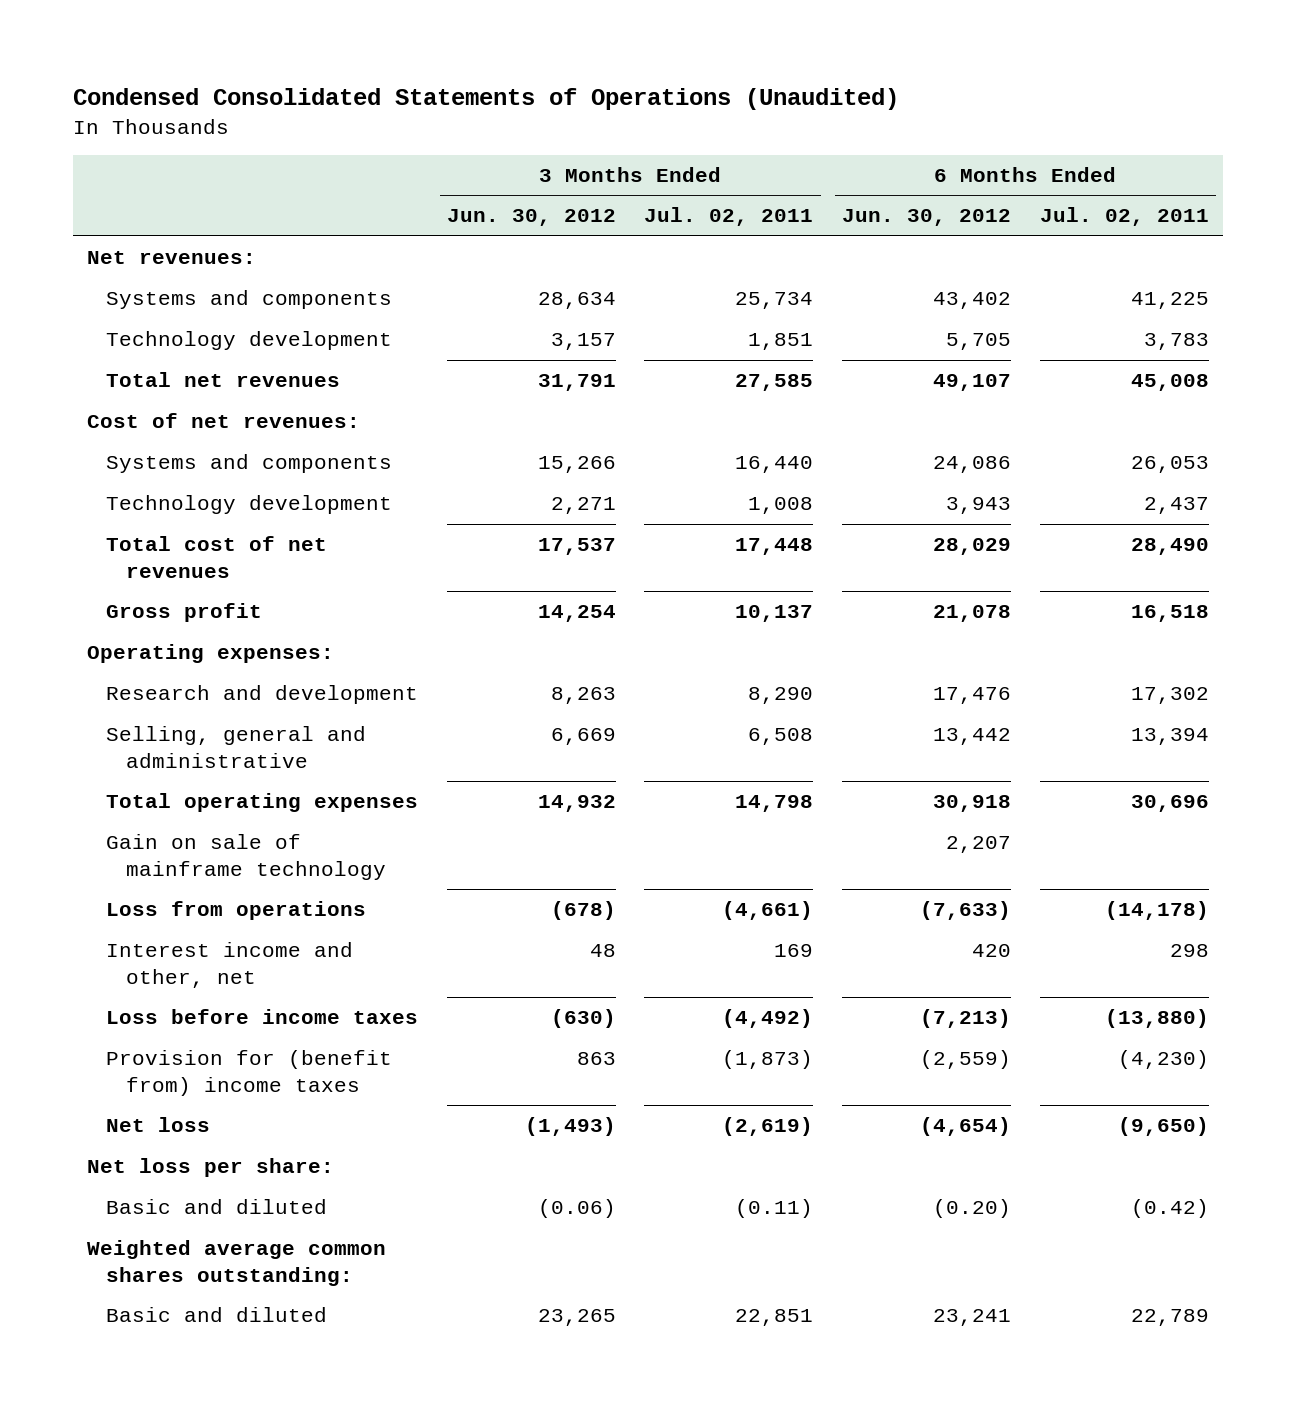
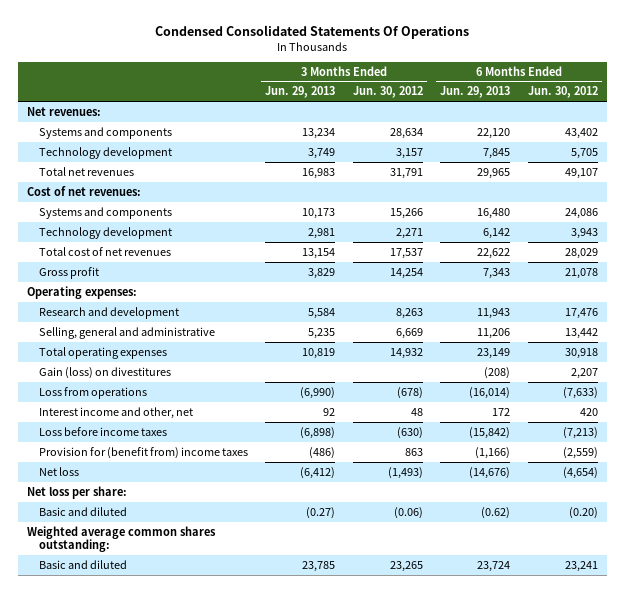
[72,88,899,111] Condensed Consolidated Statements of Operations (Unaudited) -> [155,24,470,39] Condensed Consolidated Statements Of Operations
[644,207,814,227] Jul. 02, 2011 -> none
[1039,207,1209,227] Jul. 02, 2011 -> none
none -> [265,86,336,99] Jun. 29, 2013
none -> [440,86,511,99] Jun. 29, 2013
[106,834,386,880] Gain on sale of mainframe technology -> [38,366,171,379] Gain (loss) on divestitures

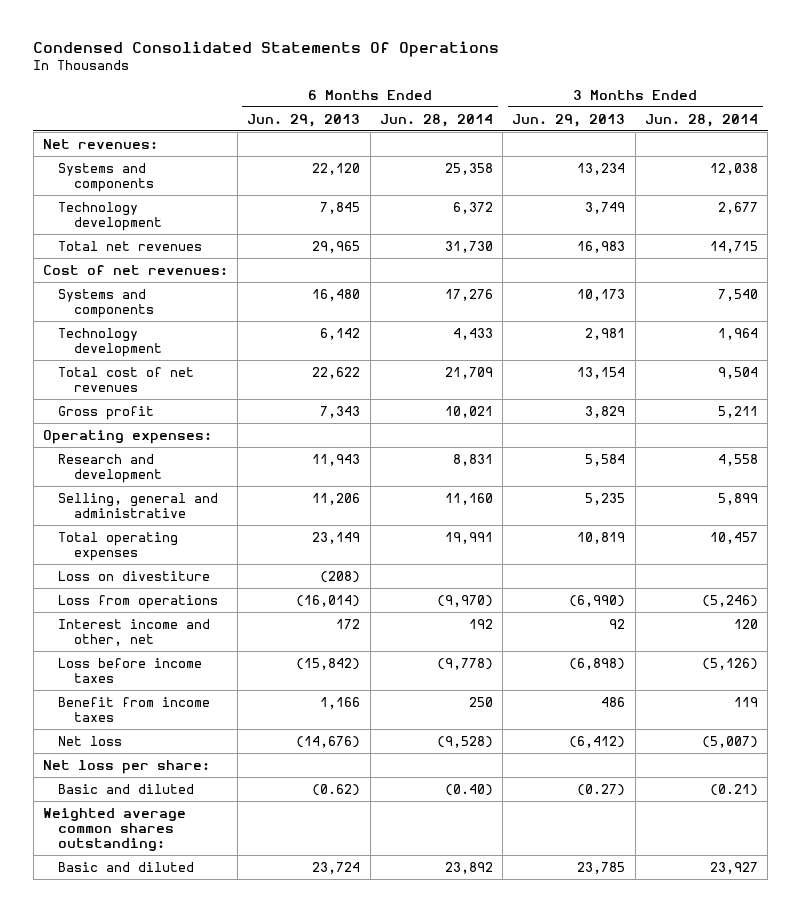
[352,86,423,99] Jun. 30, 2012 -> none
[527,86,598,99] Jun. 30, 2012 -> none
none -> [379,113,493,127] Jun. 28, 2014
none -> [644,113,758,127] Jun. 28, 2014
[38,366,171,379] Gain (loss) on divestitures -> [58,570,211,581] Loss on divestiture
[38,446,248,459] Provision for (benefit from) income taxes -> [58,696,211,722] Benefit from income taxes
[309,446,336,459] (486) -> [601,696,626,707] 486
[475,446,511,459] (1,166) -> [320,696,361,709] 1,166

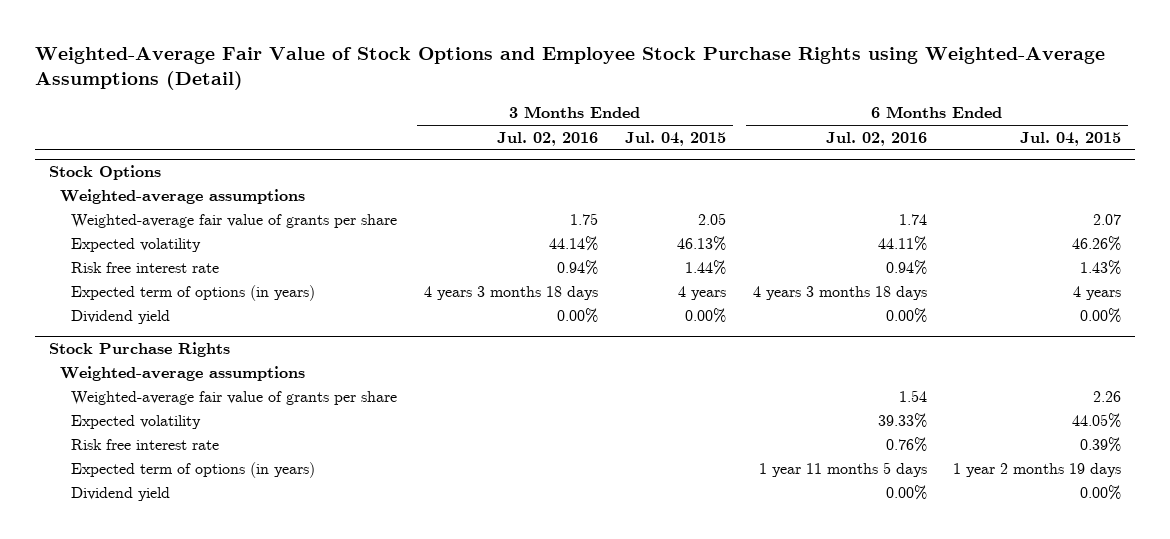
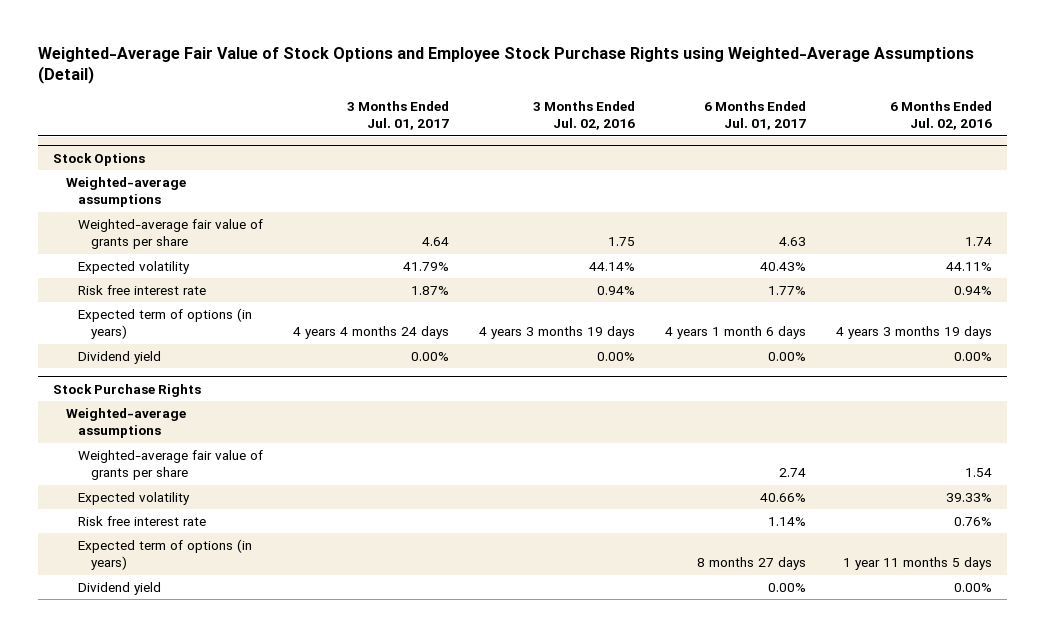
[624,131,726,146] Jul. 04, 2015 -> none
[1020,131,1122,146] Jul. 04, 2015 -> none
none -> [347,101,450,131] 3 Months Ended Jul. 01, 2017
none -> [704,101,807,131] 6 Months Ended Jul. 01, 2017
[424,285,599,300] 4 years 3 months 18 days -> [479,326,636,340] 4 years 3 months 19 days
[752,285,927,300] 4 years 3 months 18 days -> [836,326,993,340] 4 years 3 months 19 days

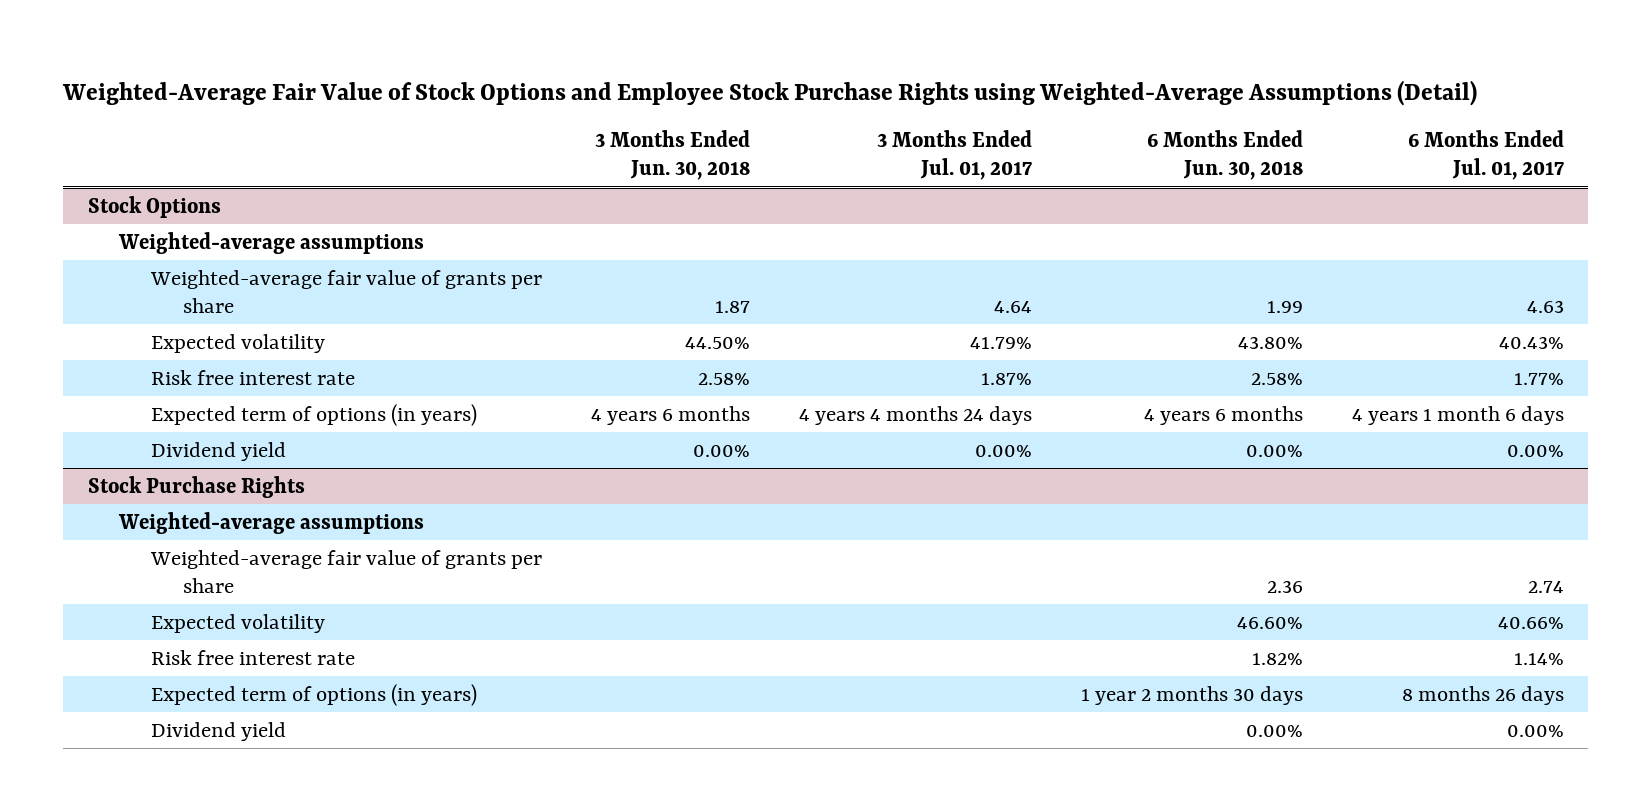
[533,101,636,131] 3 Months Ended Jul. 02, 2016 -> none
[890,101,993,131] 6 Months Ended Jul. 02, 2016 -> none
none -> [595,130,751,181] 3 Months Ended Jun. 30, 2018
none -> [1146,130,1303,181] 6 Months Ended Jun. 30, 2018
[697,557,807,571] 8 months 27 days -> [1401,685,1564,705] 8 months 26 days

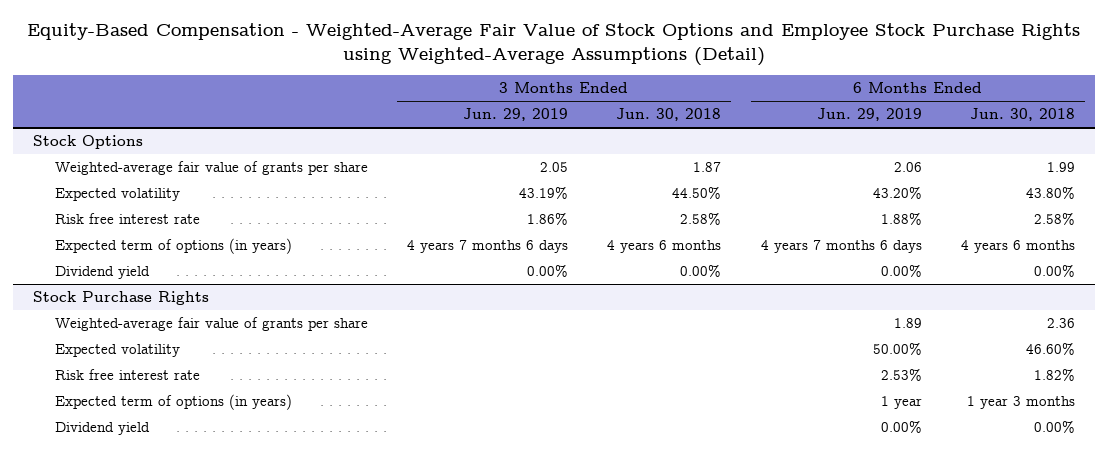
[62,79,1478,106] Weighted-Average Fair Value of Stock Options and Employee Stock Purchase Rights using Weighted-Average Assumptions (Detail) -> [27,23,1081,66] Equity-Based Compensation - Weighted-Average Fair Value of Stock Options and Employee Stock Purchase Rights using Weighted-Average Assumptions (Detail)
[876,130,1032,181] 3 Months Ended Jul. 01, 2017 -> none
[1407,130,1564,181] 6 Months Ended Jul. 01, 2017 -> none
none -> [463,108,569,122] Jun. 29, 2019
none -> [816,108,922,122] Jun. 29, 2019
[118,231,425,254] Weighted-average assumptions -> none
[118,511,425,534] Weighted-average assumptions -> none
[1080,685,1303,705] 1 year 2 months 30 days -> [967,396,1076,410] 1 year 3 months

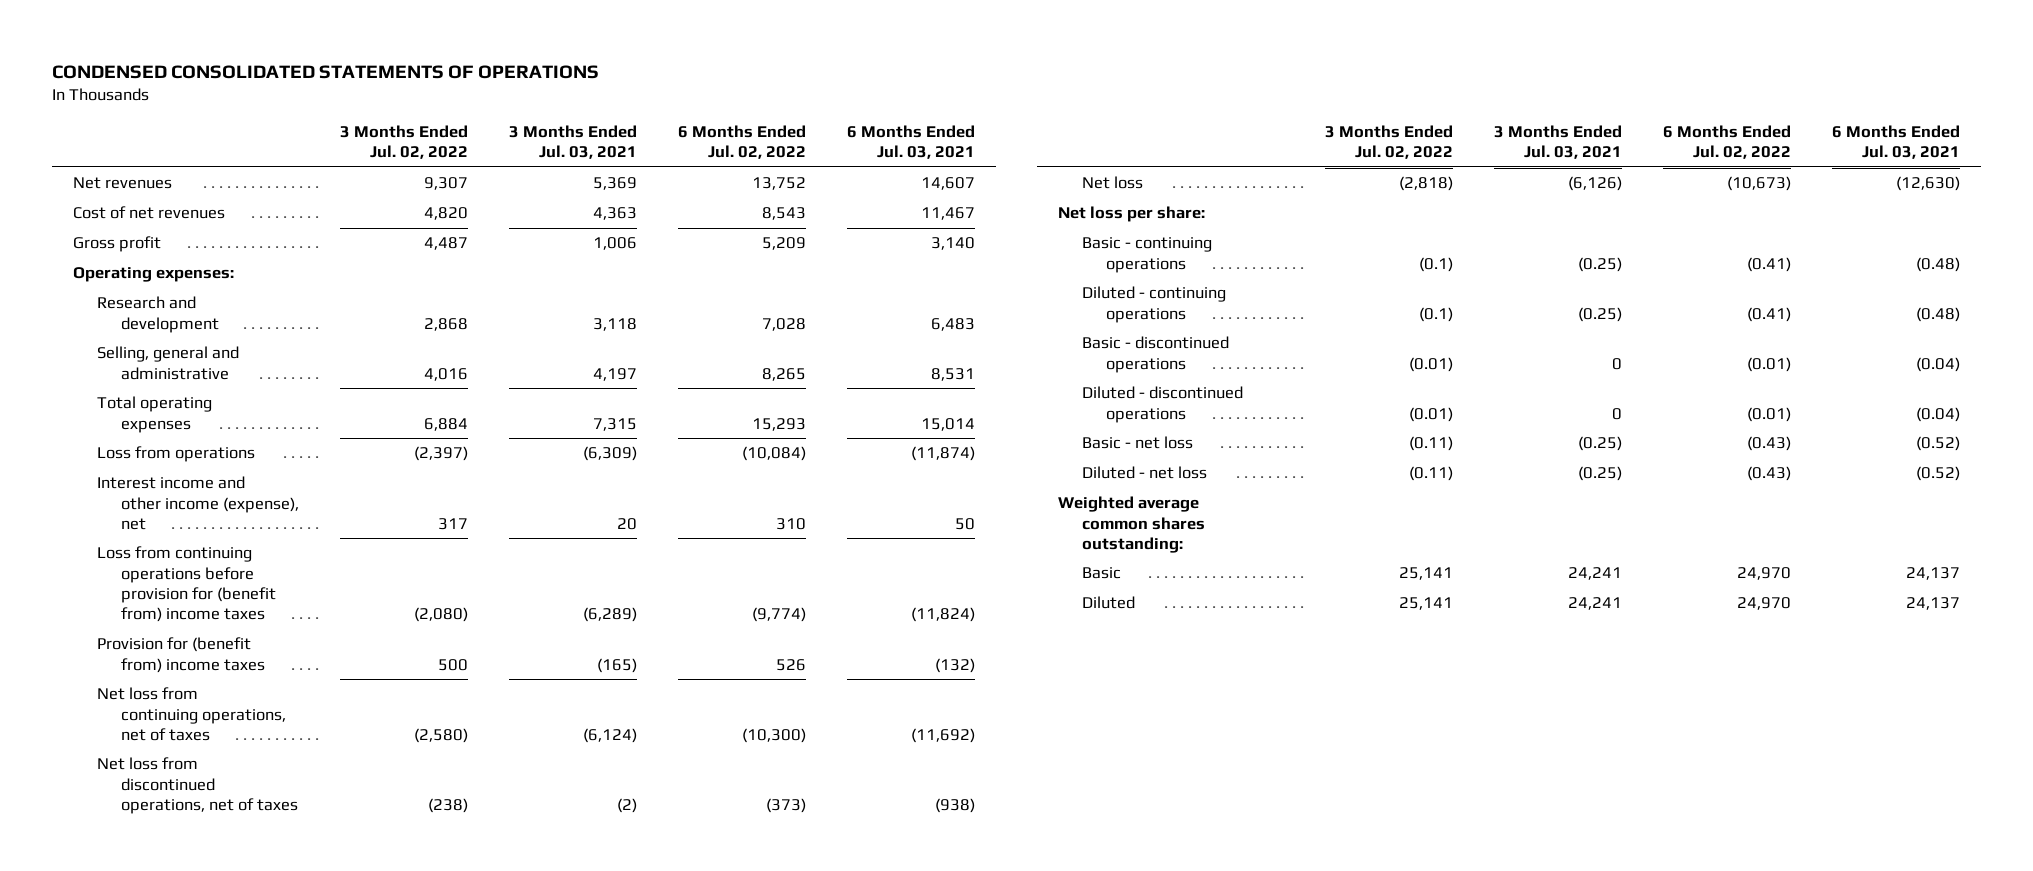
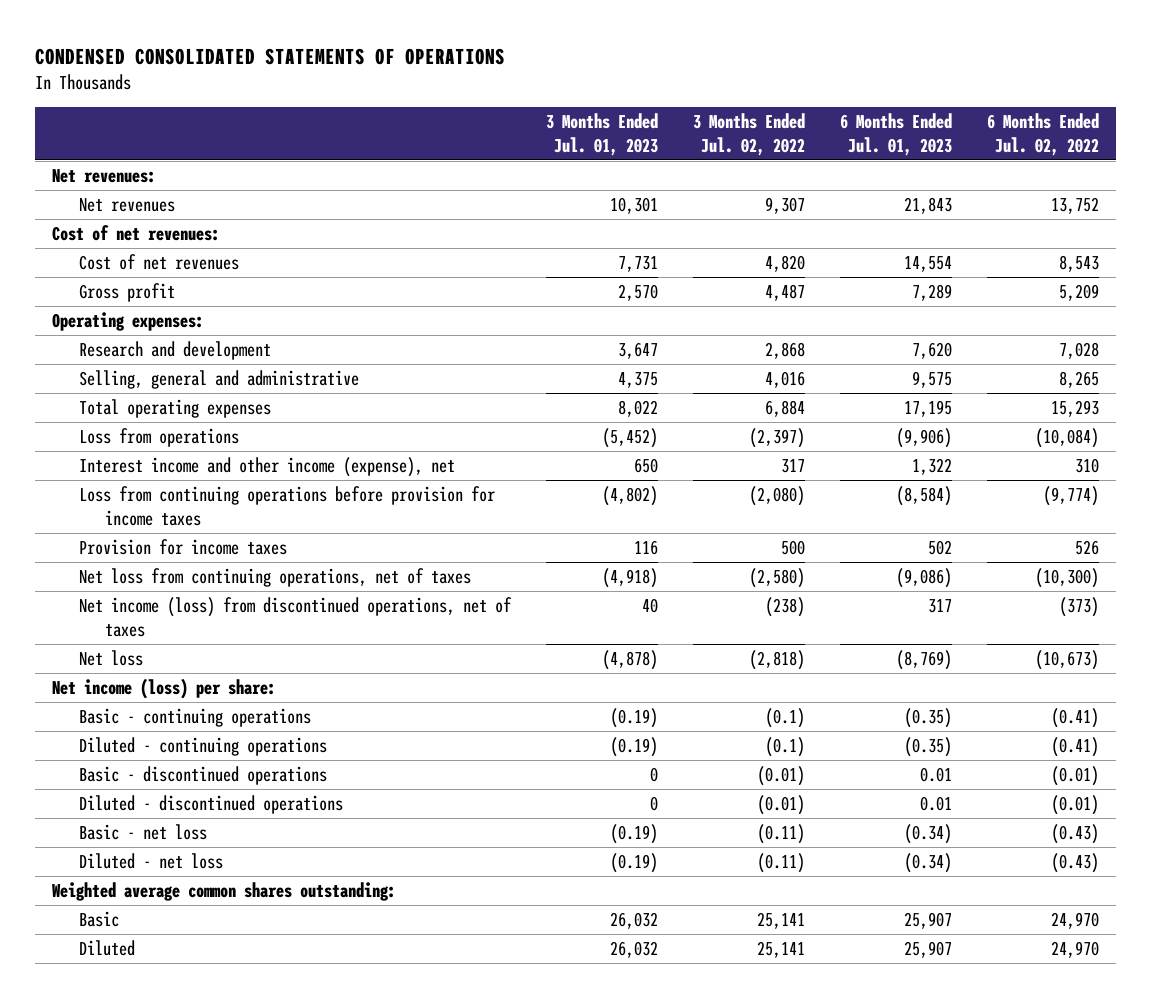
[508,125,637,160] 3 Months Ended Jul. 03, 2021 -> none
[847,125,976,160] 6 Months Ended Jul. 03, 2021 -> none
none -> [545,113,658,156] 3 Months Ended Jul. 01, 2023
none -> [839,113,952,156] 6 Months Ended Jul. 01, 2023
none -> [52,169,157,184] Net revenues:
none -> [52,225,221,242] Cost of net revenues:
[96,546,276,623] Loss from continuing operations before provision for (benefit from) income taxes -> [78,486,495,526] Loss from continuing operations before provision for income taxes
[96,637,265,673] Provision for (benefit from) income taxes -> [78,539,287,556] Provision for income taxes
[96,757,298,814] Net loss from discontinued operations, net of taxes -> [78,597,512,637] Net income (loss) from discontinued operations, net of taxes
[1057,206,1205,223] Net loss per share: -> [52,678,277,700] Net income (loss) per share:

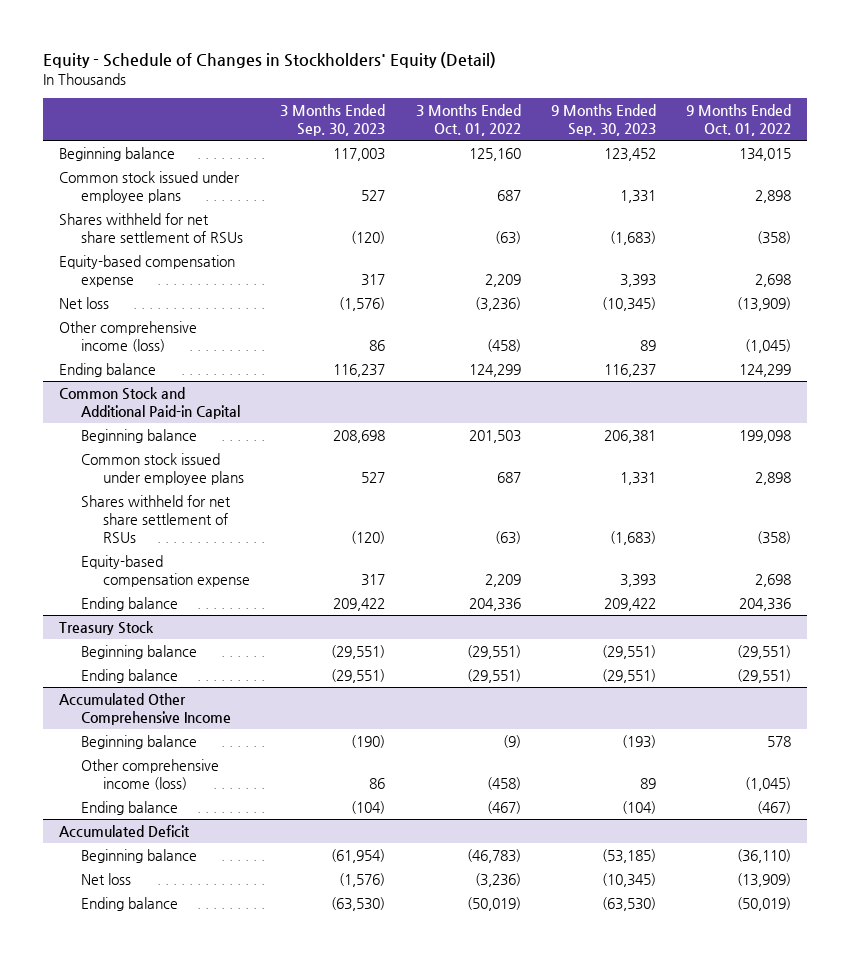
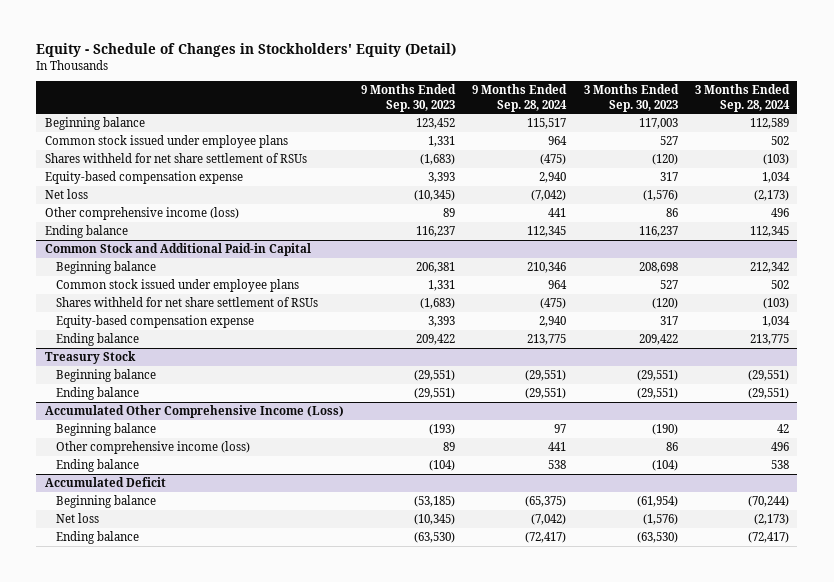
[415,104,521,137] 3 Months Ended Oct. 01, 2022 -> none
[686,104,792,137] 9 Months Ended Oct. 01, 2022 -> none
none -> [472,84,568,112] 9 Months Ended Sep. 28, 2024
none -> [694,84,790,112] 3 Months Ended Sep. 28, 2024
[58,692,231,725] Accumulated Other Comprehensive Income -> [44,405,344,419] Accumulated Other Comprehensive Income (Loss)

